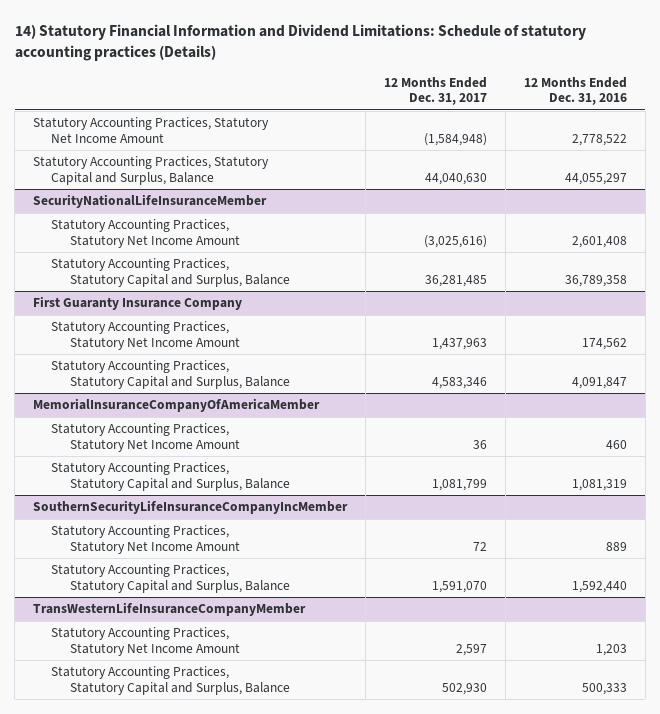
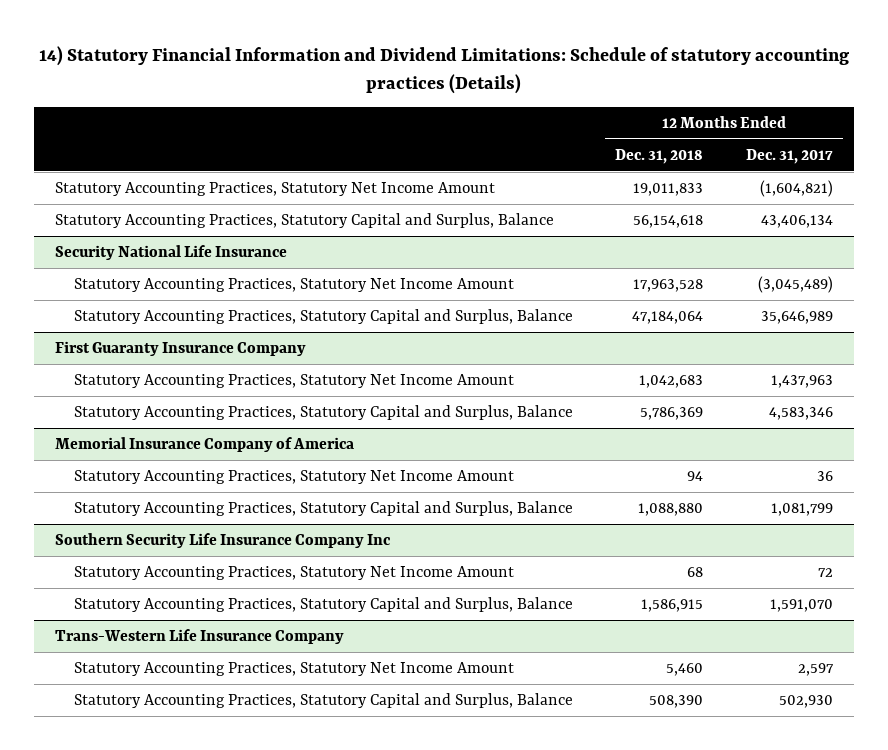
[523,76,627,106] 12 Months Ended Dec. 31, 2016 -> none
none -> [615,148,704,164] Dec. 31, 2018
[424,133,488,147] (1,584,948) -> [759,179,833,197] (1,604,821)
[425,173,488,186] 44,040,630 -> [760,214,833,228] 43,406,134
[33,194,268,209] SecurityNationalLifeInsuranceMember -> [54,244,287,260] Security National Life Insurance
[424,235,488,249] (3,025,616) -> [757,275,833,293] (3,045,489)
[425,275,488,288] 36,281,485 -> [760,310,833,324] 35,646,989
[33,398,321,413] MemorialInsuranceCompanyOfAmericaMember -> [54,436,354,452] Memorial Insurance Company of America
[33,500,349,515] SouthernSecurityLifeInsuranceCompanyIncMember -> [54,532,390,548] Southern Security Life Insurance Company Inc
[33,602,307,617] TransWesternLifeInsuranceCompanyMember -> [54,628,344,644] Trans-Western Life Insurance Company

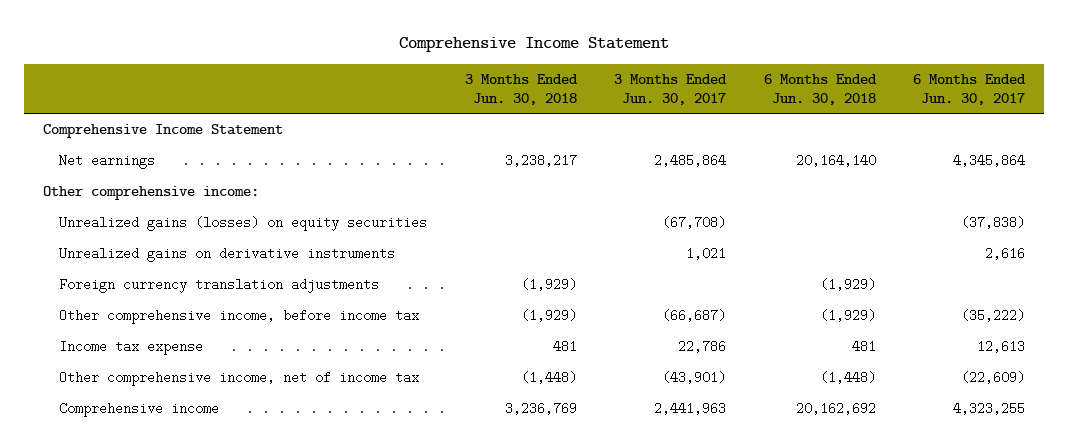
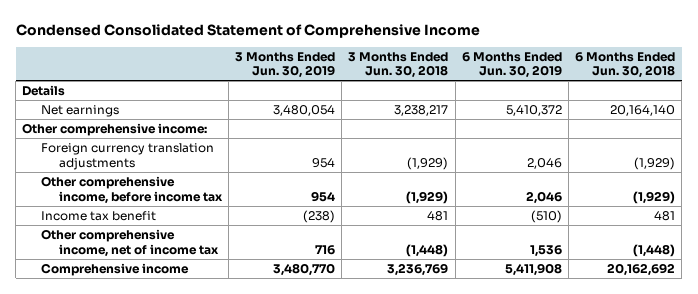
[398,37,669,53] Comprehensive Income Statement -> [15,23,480,38] Condensed Consolidated Statement of Comprehensive Income
[614,73,728,105] 3 Months Ended Jun. 30, 2017 -> none
[913,73,1027,105] 6 Months Ended Jun. 30, 2017 -> none
none -> [235,51,336,79] 3 Months Ended Jun. 30, 2019
none -> [461,51,562,79] 6 Months Ended Jun. 30, 2019
[42,124,283,139] Comprehensive Income Statement -> none
none -> [22,84,66,96] Details
[59,216,428,232] Unrealized gains (losses) on equity securities -> none
[59,247,396,263] Unrealized gains on derivative instruments -> none
[59,340,204,356] Income tax expense -> [40,210,156,221] Income tax benefit

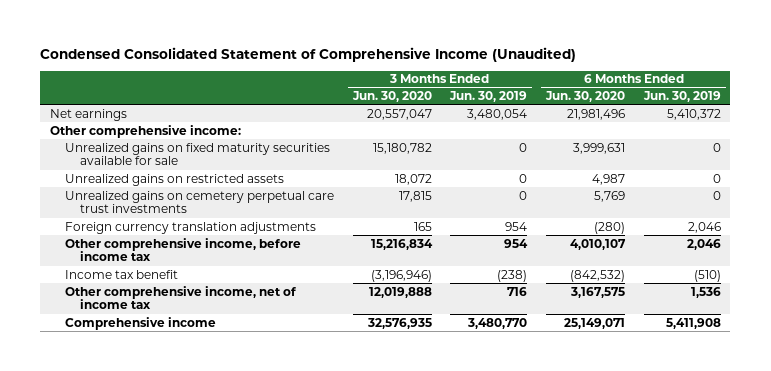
[15,23,480,38] Condensed Consolidated Statement of Comprehensive Income -> [40,46,577,62] Condensed Consolidated Statement of Comprehensive Income (Unaudited)
[348,51,449,79] 3 Months Ended Jun. 30, 2018 -> none
[575,51,676,79] 6 Months Ended Jun. 30, 2018 -> none
none -> [351,90,432,102] Jun. 30, 2020
none -> [545,90,626,102] Jun. 30, 2020
[22,84,66,96] Details -> none
none -> [64,142,330,166] Unrealized gains on fixed maturity securities available for sale
none -> [64,173,284,186] Unrealized gains on restricted assets
none -> [64,190,334,214] Unrealized gains on cemetery perpetual care trust investments

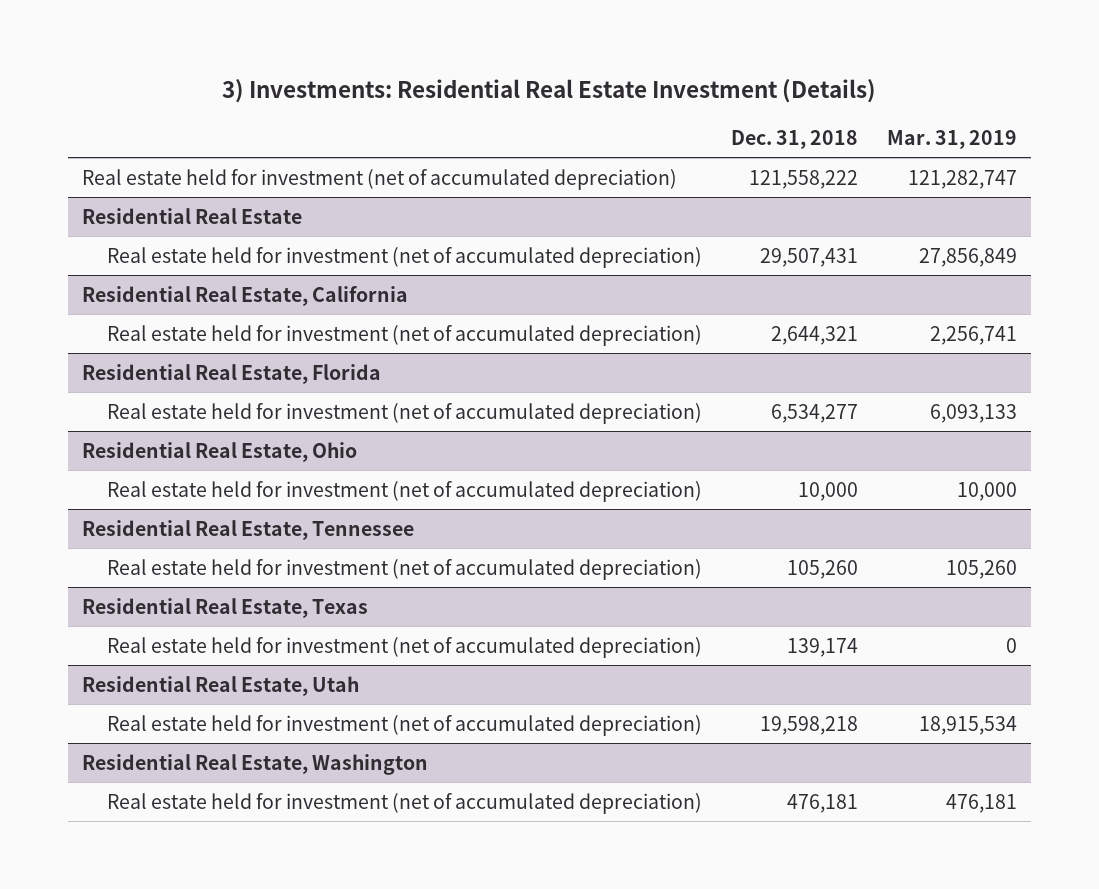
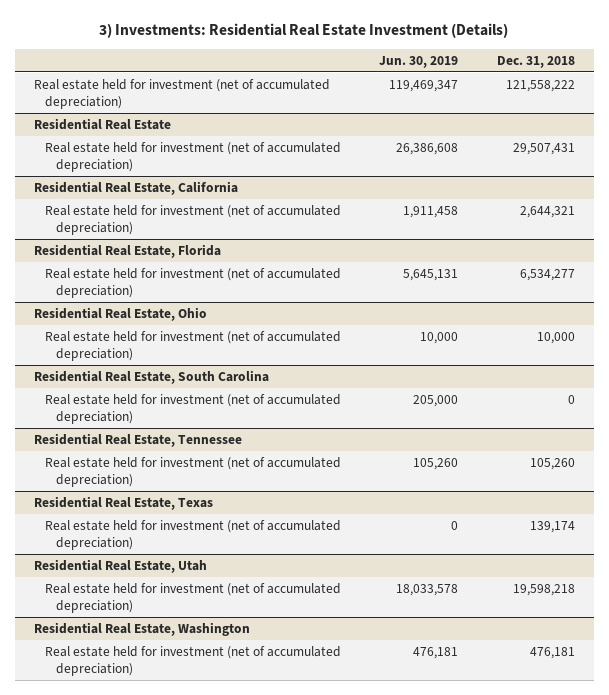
[886,129,1017,149] Mar. 31, 2019 -> none
none -> [379,55,459,68] Jun. 30, 2019
none -> [33,369,269,384] Residential Real Estate, South Carolina
none -> [45,393,342,424] Real estate held for investment (net of accumulated depreciation)

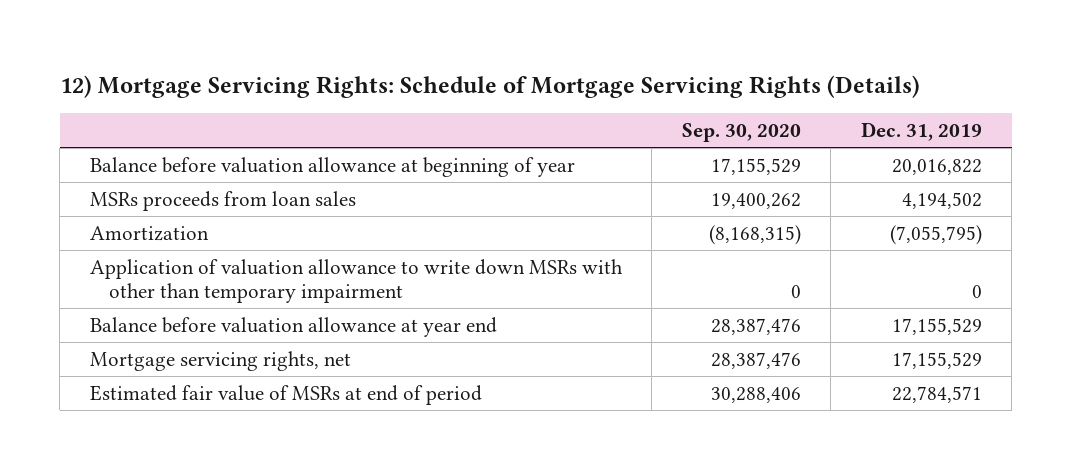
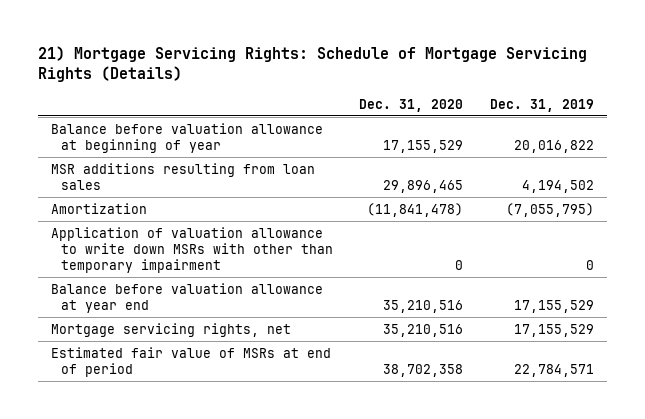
[59,74,920,98] 12) Mortgage Servicing Rights: Schedule of Mortgage Servicing Rights (Details) -> [38,45,588,82] 21) Mortgage Servicing Rights: Schedule of Mortgage Servicing Rights (Details)
[681,123,801,143] Sep. 30, 2020 -> none
none -> [359,98,464,112] Dec. 31, 2020
[89,190,356,211] MSRs proceeds from loan sales -> [51,162,316,191] MSR additions resulting from loan sales

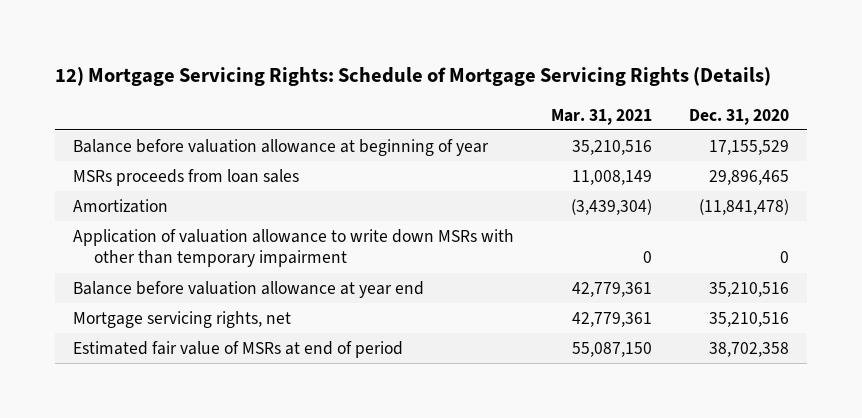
[38,45,588,82] 21) Mortgage Servicing Rights: Schedule of Mortgage Servicing Rights (Details) -> [54,67,771,87] 12) Mortgage Servicing Rights: Schedule of Mortgage Servicing Rights (Details)
[489,98,594,112] Dec. 31, 2019 -> none
none -> [551,108,653,125] Mar. 31, 2021
[51,162,316,191] MSR additions resulting from loan sales -> [73,168,300,186] MSRs proceeds from loan sales

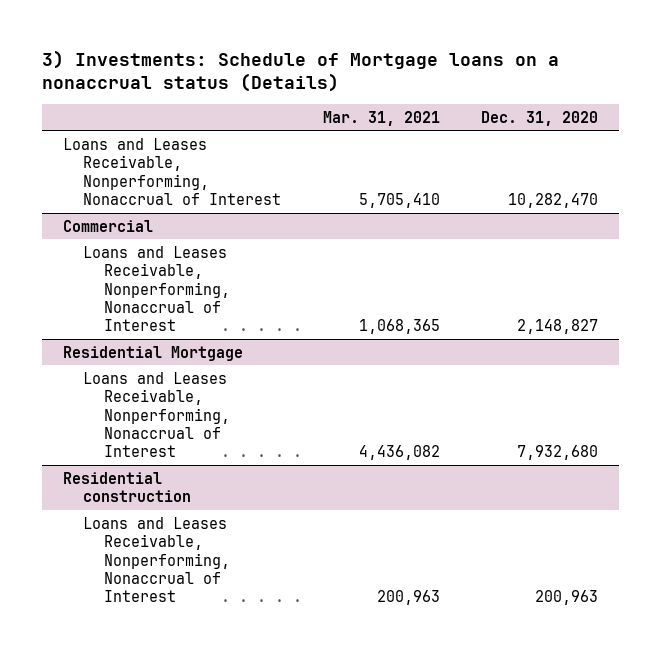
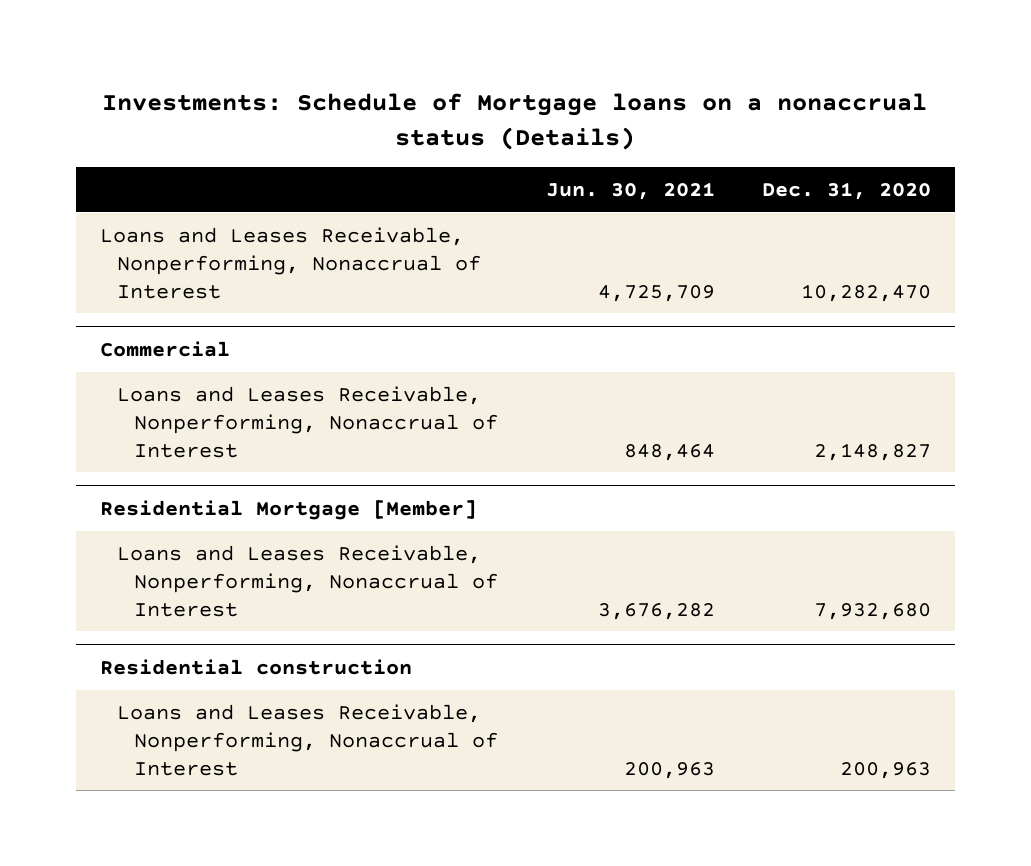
[42,49,560,93] 3) Investments: Schedule of Mortgage loans on a nonaccrual status (Details) -> [102,93,928,150] Investments: Schedule of Mortgage loans on a nonaccrual status (Details)
[322,110,440,126] Mar. 31, 2021 -> none
none -> [545,181,715,200] Jun. 30, 2021
[62,345,243,361] Residential Mortgage -> [99,499,477,520] Residential Mortgage [Member]

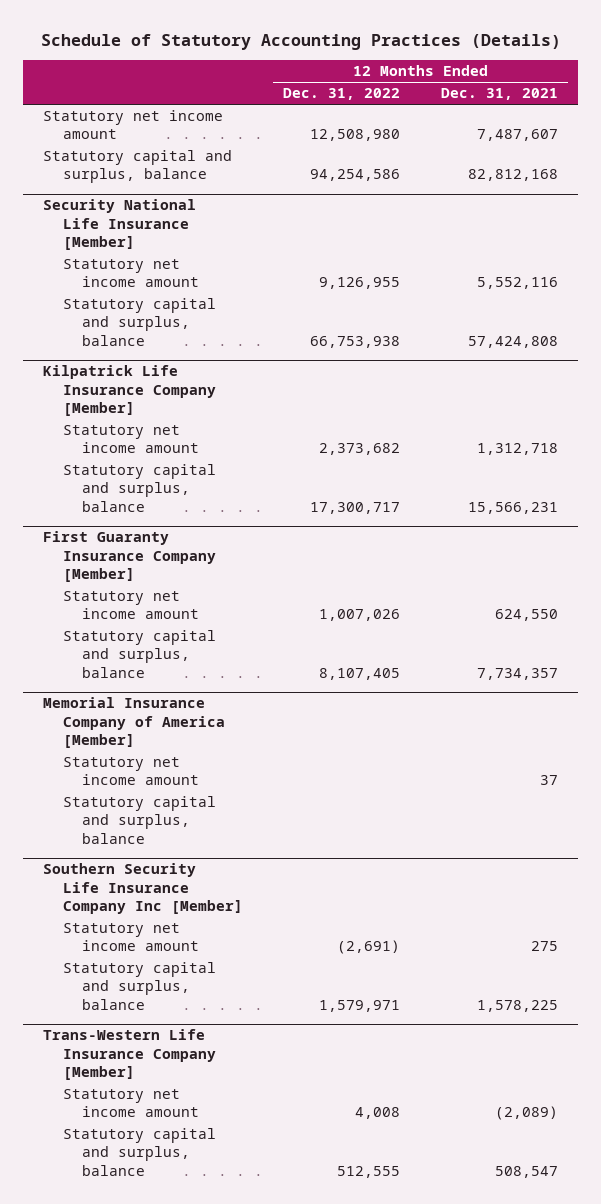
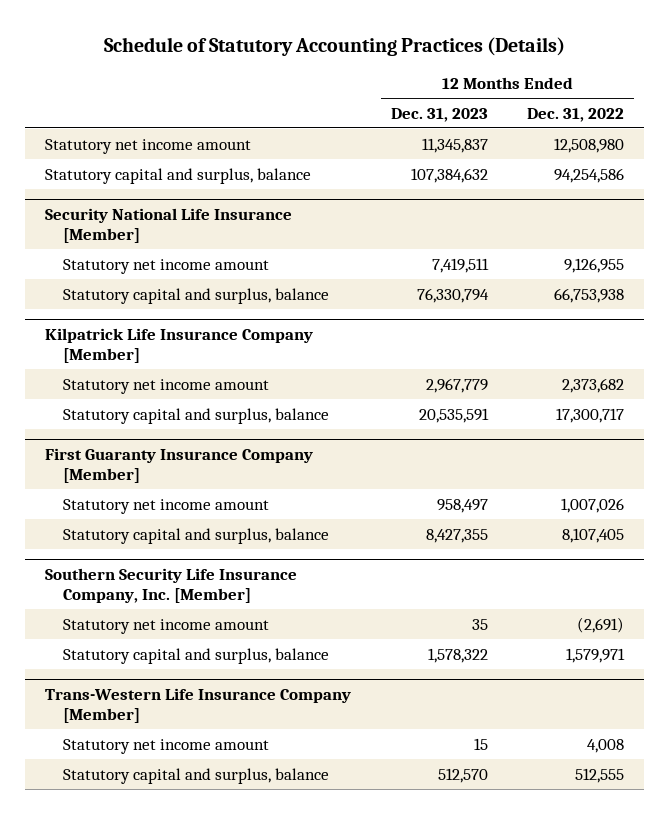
[440,88,558,101] Dec. 31, 2021 -> none
none -> [390,107,488,122] Dec. 31, 2023
[43,697,225,748] Memorial Insurance Company of America [Member] -> none
[62,757,199,786] Statutory net income amount -> none
[62,796,216,844] Statutory capital and surplus, balance -> none
[43,863,243,914] Southern Security Life Insurance Company Inc [Member] -> [45,567,298,603] Southern Security Life Insurance Company, Inc. [Member]

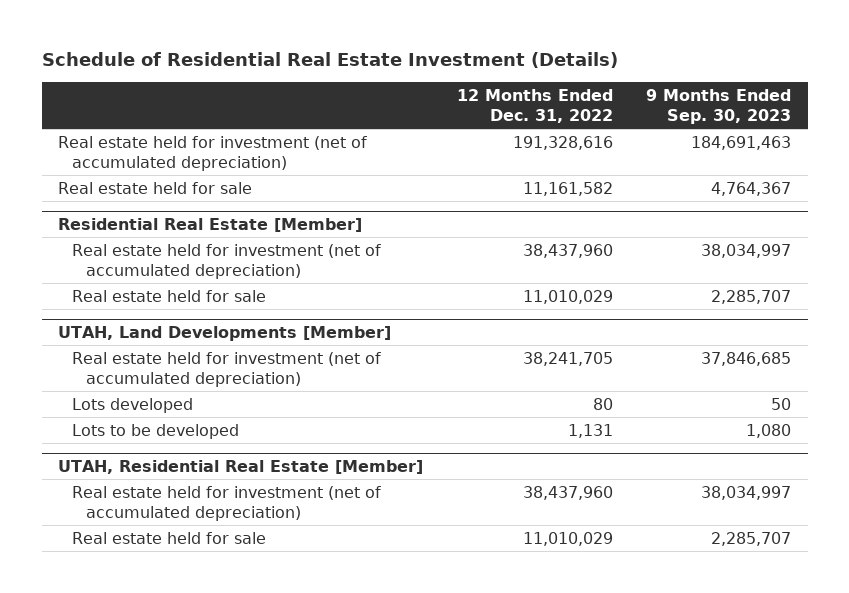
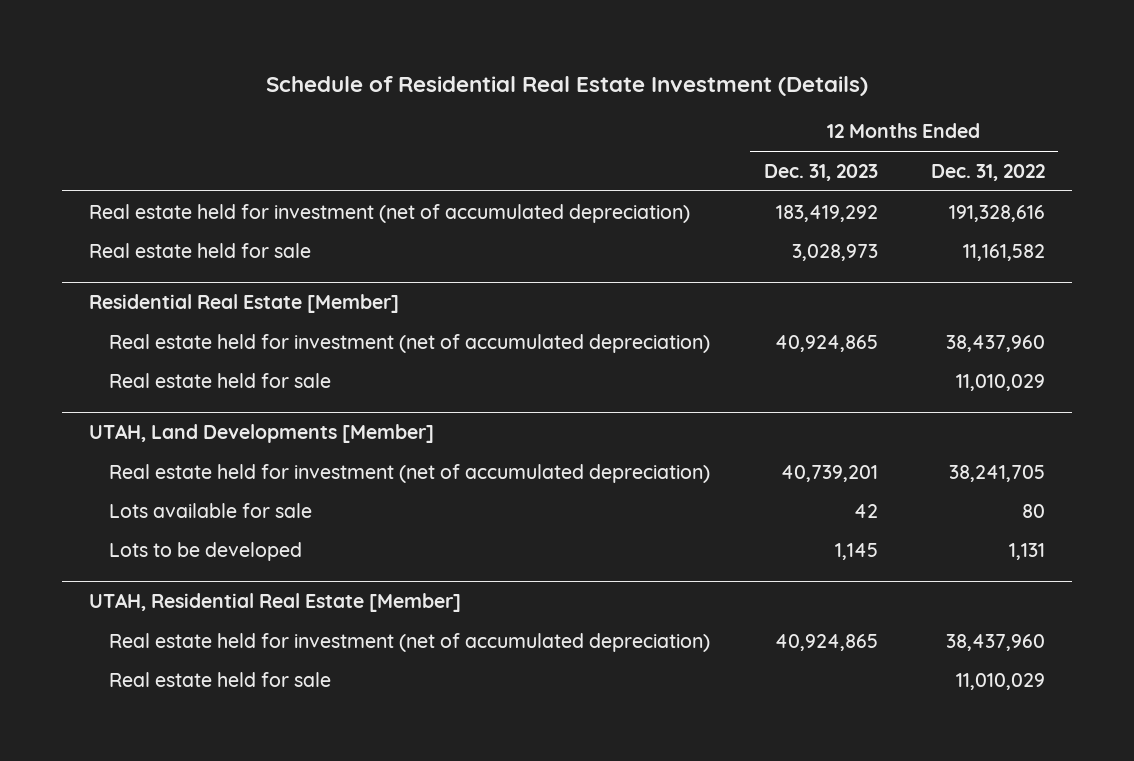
[646,88,792,124] 9 Months Ended Sep. 30, 2023 -> none
none -> [763,163,878,181] Dec. 31, 2023
[71,397,193,413] Lots developed -> none
none -> [109,502,313,518] Lots available for sale

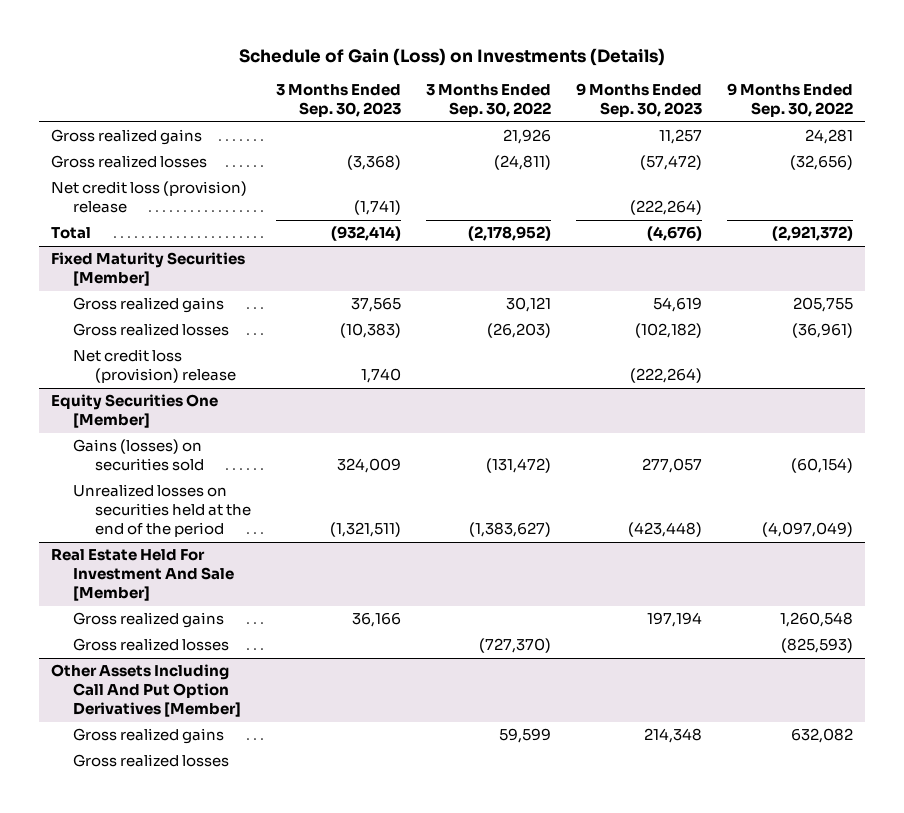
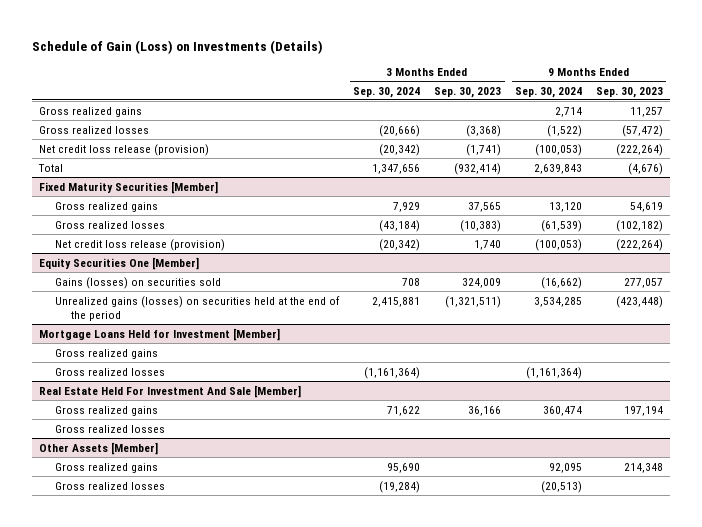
[426,84,552,118] 3 Months Ended Sep. 30, 2022 -> none
[726,83,853,118] 9 Months Ended Sep. 30, 2022 -> none
none -> [353,86,421,98] Sep. 30, 2024
none -> [515,86,583,98] Sep. 30, 2024
[51,181,248,214] Net credit loss (provision) release -> [39,143,210,156] Net credit loss release (provision)
[73,349,237,384] Net credit loss (provision) release -> [55,238,226,251] Net credit loss release (provision)
[73,484,252,538] Unrealized losses on securities held at the end of the period -> [55,295,341,322] Unrealized gains (losses) on securities held at the end of the period
none -> [39,327,281,341] Mortgage Loans Held for Investment [Member]
none -> [55,348,159,359] Gross realized gains
none -> [55,367,166,376] Gross realized losses
[51,664,242,718] Other Assets Including Call And Put Option Derivatives [Member] -> none
none -> [39,441,159,455] Other Assets [Member]

